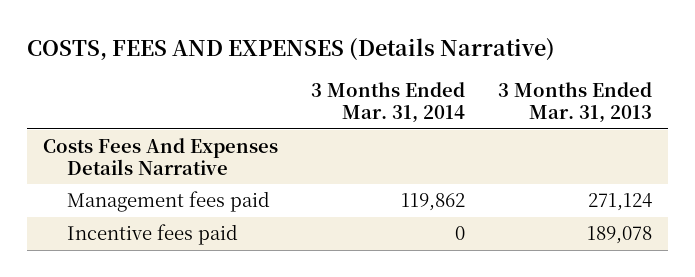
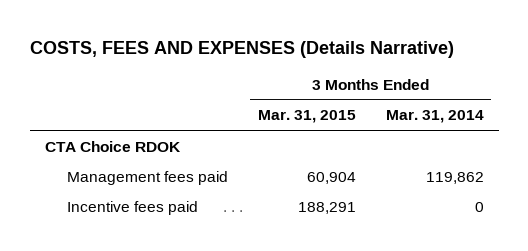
[498,82,653,123] 3 Months Ended Mar. 31, 2013 -> none
none -> [257,110,356,124] Mar. 31, 2015
[43,138,279,175] Costs Fees And Expenses Details Narrative -> [44,140,181,152] CTA Choice RDOK

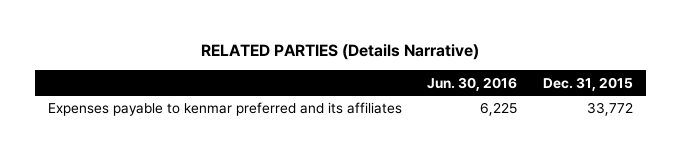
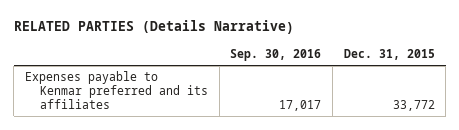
[427,76,518,91] Jun. 30, 2016 -> none
none -> [230,48,322,61] Sep. 30, 2016
[47,102,402,117] Expenses payable to kenmar preferred and its affiliates -> [24,71,209,110] Expenses payable to Kenmar preferred and its affiliates

